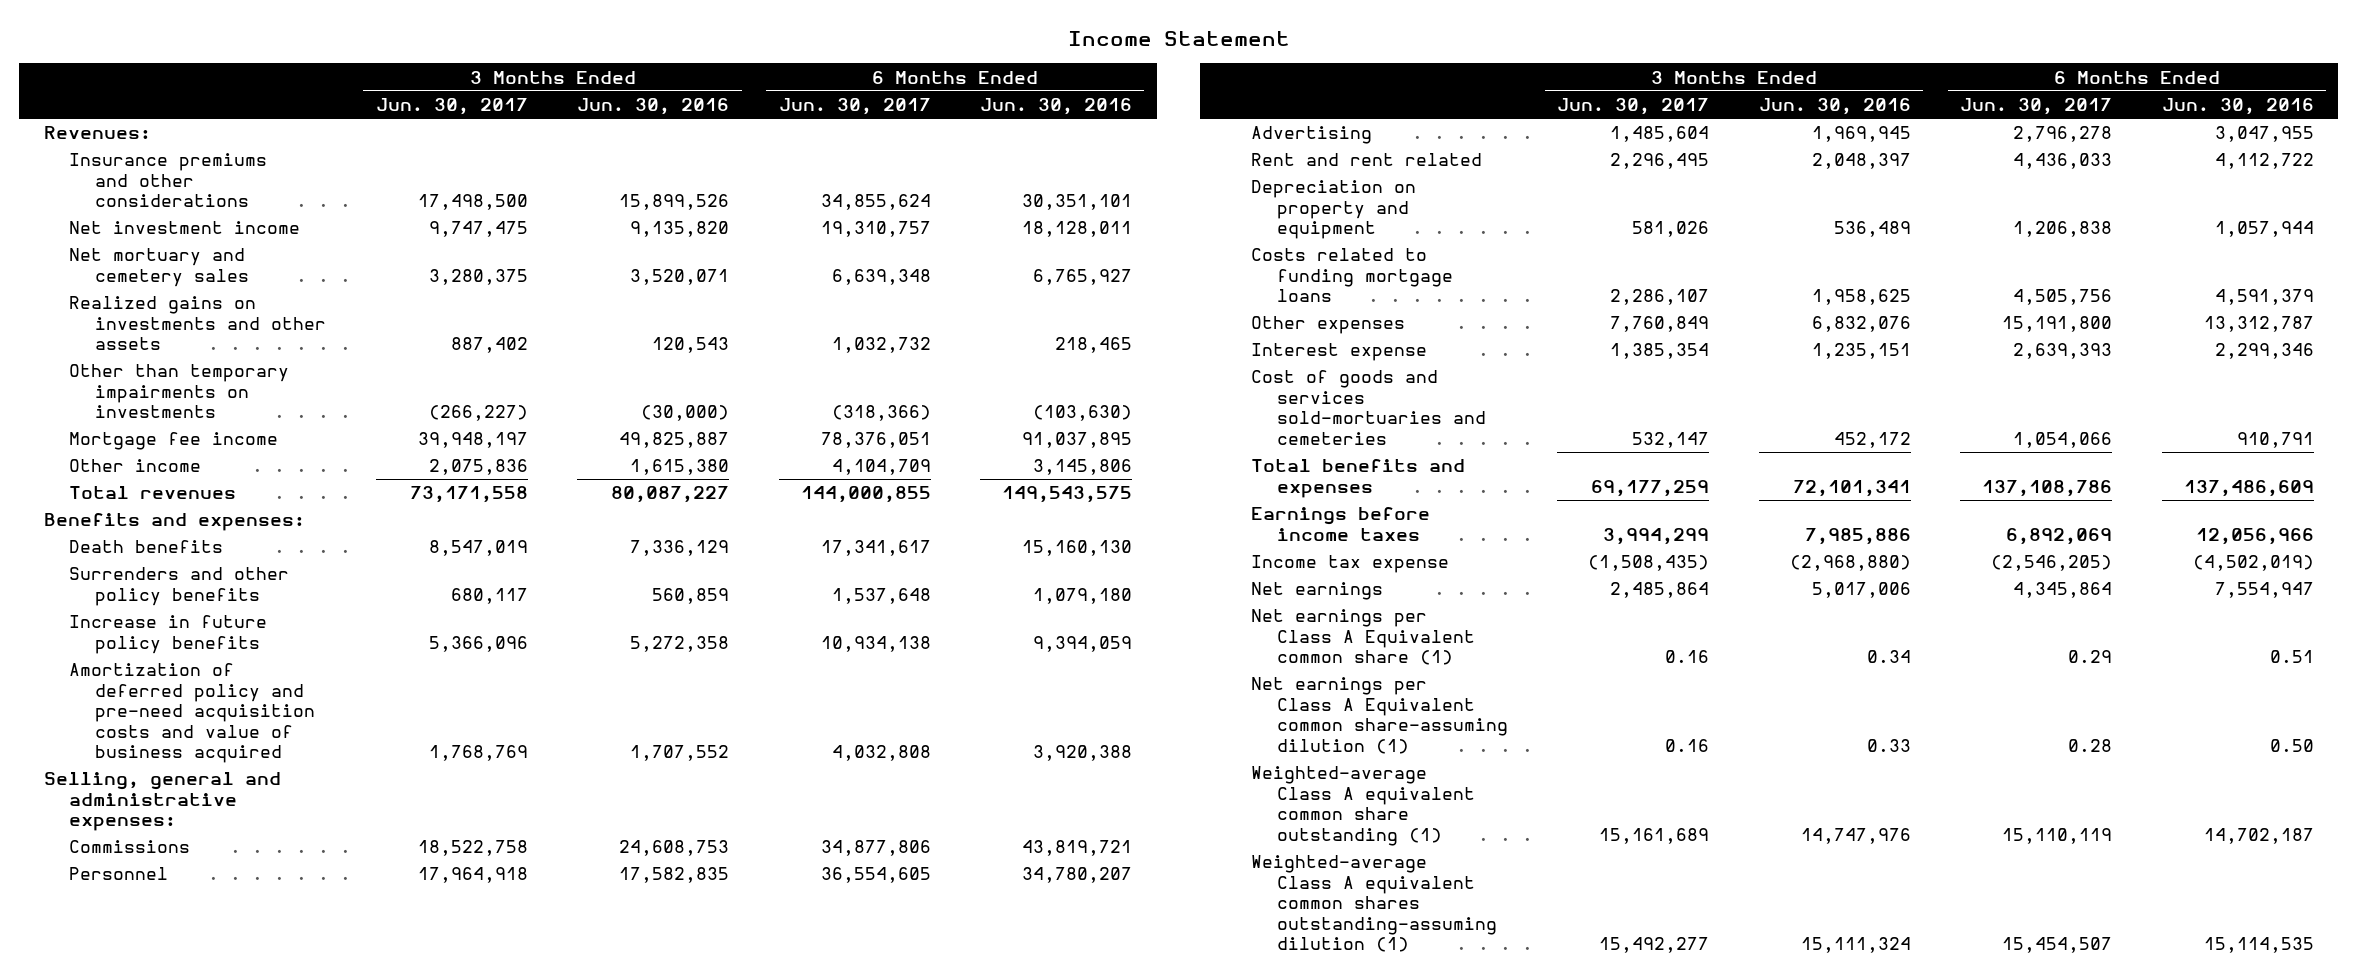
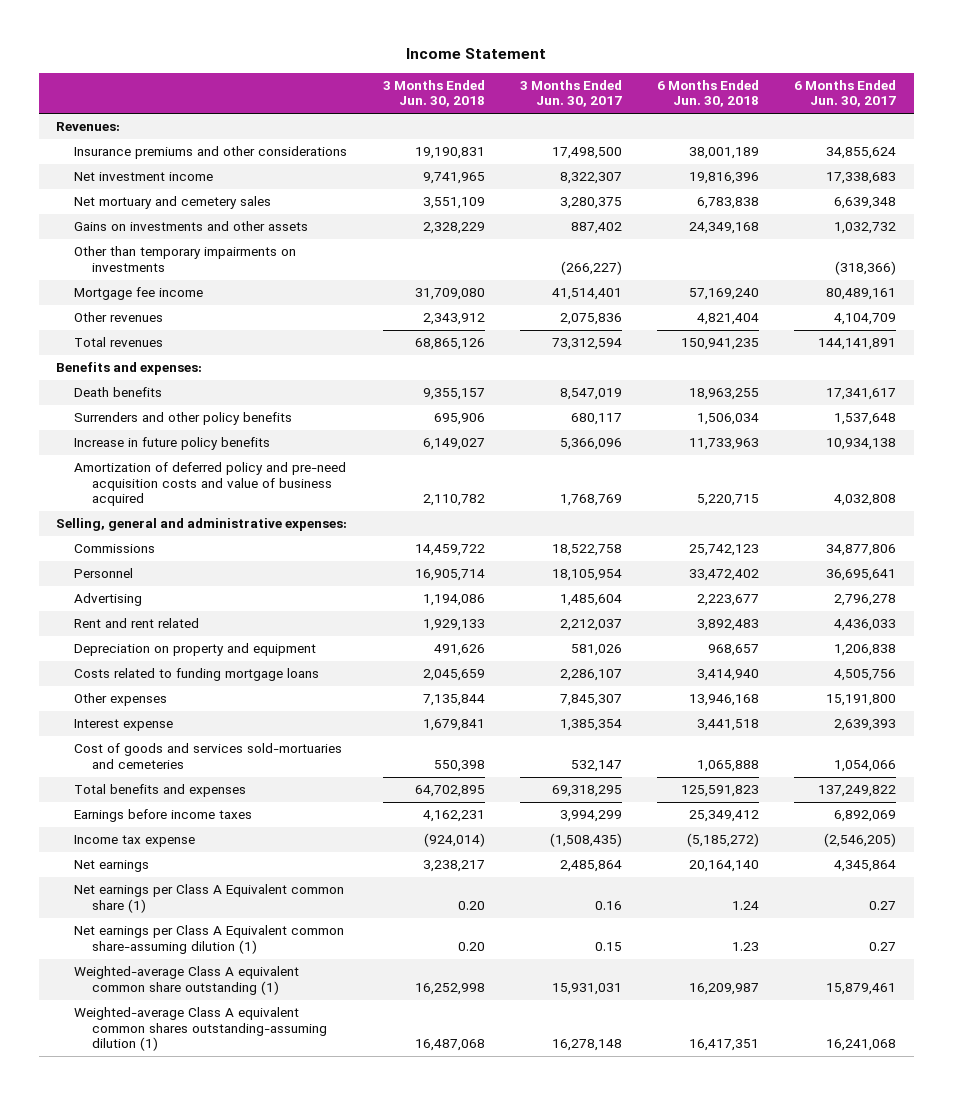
[577,98,730,116] Jun. 30, 2016 -> none
[980,98,1133,116] Jun. 30, 2016 -> none
none -> [382,80,485,108] 3 Months Ended Jun. 30, 2018
none -> [657,80,760,108] 6 Months Ended Jun. 30, 2018
[428,221,528,238] 9,747,475 -> [559,172,622,185] 8,322,307
[820,221,931,238] 19,310,757 -> [826,172,897,185] 17,338,683
[69,296,327,351] Realized gains on investments and other assets -> [74,221,309,232] Gains on investments and other assets
[417,432,528,449] 39,948,197 -> [551,288,622,301] 41,514,401
[820,432,931,449] 78,376,051 -> [826,288,897,301] 80,489,161
[69,459,202,473] Other income -> [74,312,164,323] Other revenues
[409,486,528,504] 73,171,558 -> [551,338,622,351] 73,312,594
[800,486,931,504] 144,000,855 -> [818,338,897,351] 144,141,891
[417,867,528,884] 17,964,918 -> [551,569,622,582] 18,105,954
[820,867,931,884] 36,554,605 -> [826,569,897,582] 36,695,641
[1610,153,1710,170] 2,296,495 -> [559,619,622,632] 2,212,037
[1610,316,1710,333] 7,760,849 -> [559,694,622,707] 7,845,307
[1591,479,1710,497] 69,177,259 -> [551,785,622,798] 69,318,295
[1982,479,2113,497] 137,108,786 -> [818,785,897,798] 137,249,822
[2068,650,2113,664] 0.29 -> [869,900,897,910] 0.27
[1665,738,1710,752] 0.16 -> [594,941,622,951] 0.15
[2068,738,2113,752] 0.28 -> [869,941,897,951] 0.27
[1599,827,1710,844] 15,161,689 -> [551,982,622,995] 15,931,031
[2002,827,2113,844] 15,110,119 -> [826,982,897,995] 15,879,461
[1599,937,1710,954] 15,492,277 -> [551,1039,622,1052] 16,278,148
[2002,937,2113,954] 15,454,507 -> [826,1039,897,1052] 16,241,068

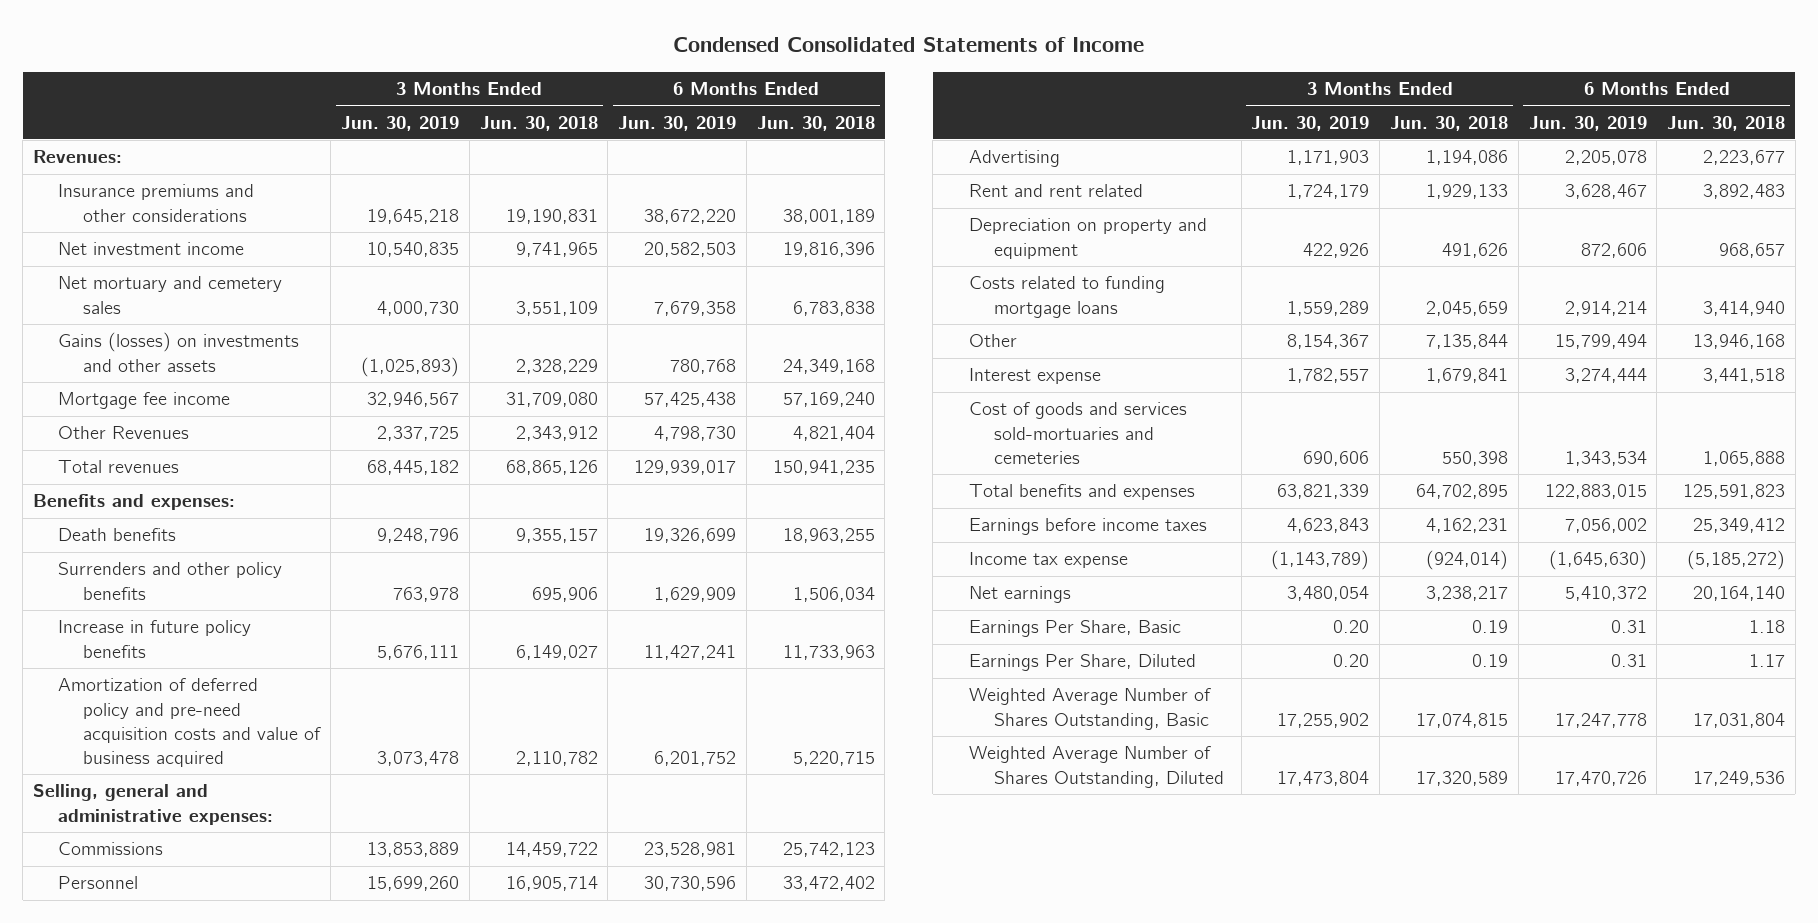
[406,48,547,60] Income Statement -> [672,37,1144,53] Condensed Consolidated Statements of Income
[519,80,622,108] 3 Months Ended Jun. 30, 2017 -> none
[794,80,897,108] 6 Months Ended Jun. 30, 2017 -> none
none -> [341,115,460,131] Jun. 30, 2019
none -> [618,115,737,131] Jun. 30, 2019
[74,246,297,272] Other than temporary impairments on investments -> none
[74,221,309,232] Gains on investments and other assets -> [58,332,300,372] Gains (losses) on investments and other assets
[74,312,164,323] Other revenues -> [58,426,190,440] Other Revenues
[74,693,168,707] Other expenses -> [968,334,1017,348] Other
[74,884,345,913] Net earnings per Class A Equivalent common share (1) -> [968,620,1181,638] Earnings Per Share, Basic
[457,900,485,910] 0.20 -> [1472,620,1509,634] 0.19
[732,900,760,910] 1.24 -> [1749,620,1786,634] 1.18
[74,925,345,954] Net earnings per Class A Equivalent common share-assuming dilution (1) -> [968,654,1196,672] Earnings Per Share, Diluted
[457,941,485,951] 0.20 -> [1472,654,1509,668] 0.19
[732,941,760,951] 1.23 -> [1749,654,1786,668] 1.17
[74,966,300,995] Weighted-average Class A equivalent common share outstanding (1) -> [968,688,1211,730] Weighted Average Number of Shares Outstanding, Basic
[414,982,485,995] 16,252,998 -> [1416,712,1509,728] 17,074,815
[689,982,760,995] 16,209,987 -> [1693,712,1786,728] 17,031,804
[74,1007,328,1052] Weighted-average Class A equivalent common shares outstanding-assuming dilution (1) -> [968,746,1224,788] Weighted Average Number of Shares Outstanding, Diluted
[414,1039,485,1052] 16,487,068 -> [1416,770,1509,786] 17,320,589
[689,1039,760,1052] 16,417,351 -> [1693,770,1786,786] 17,249,536

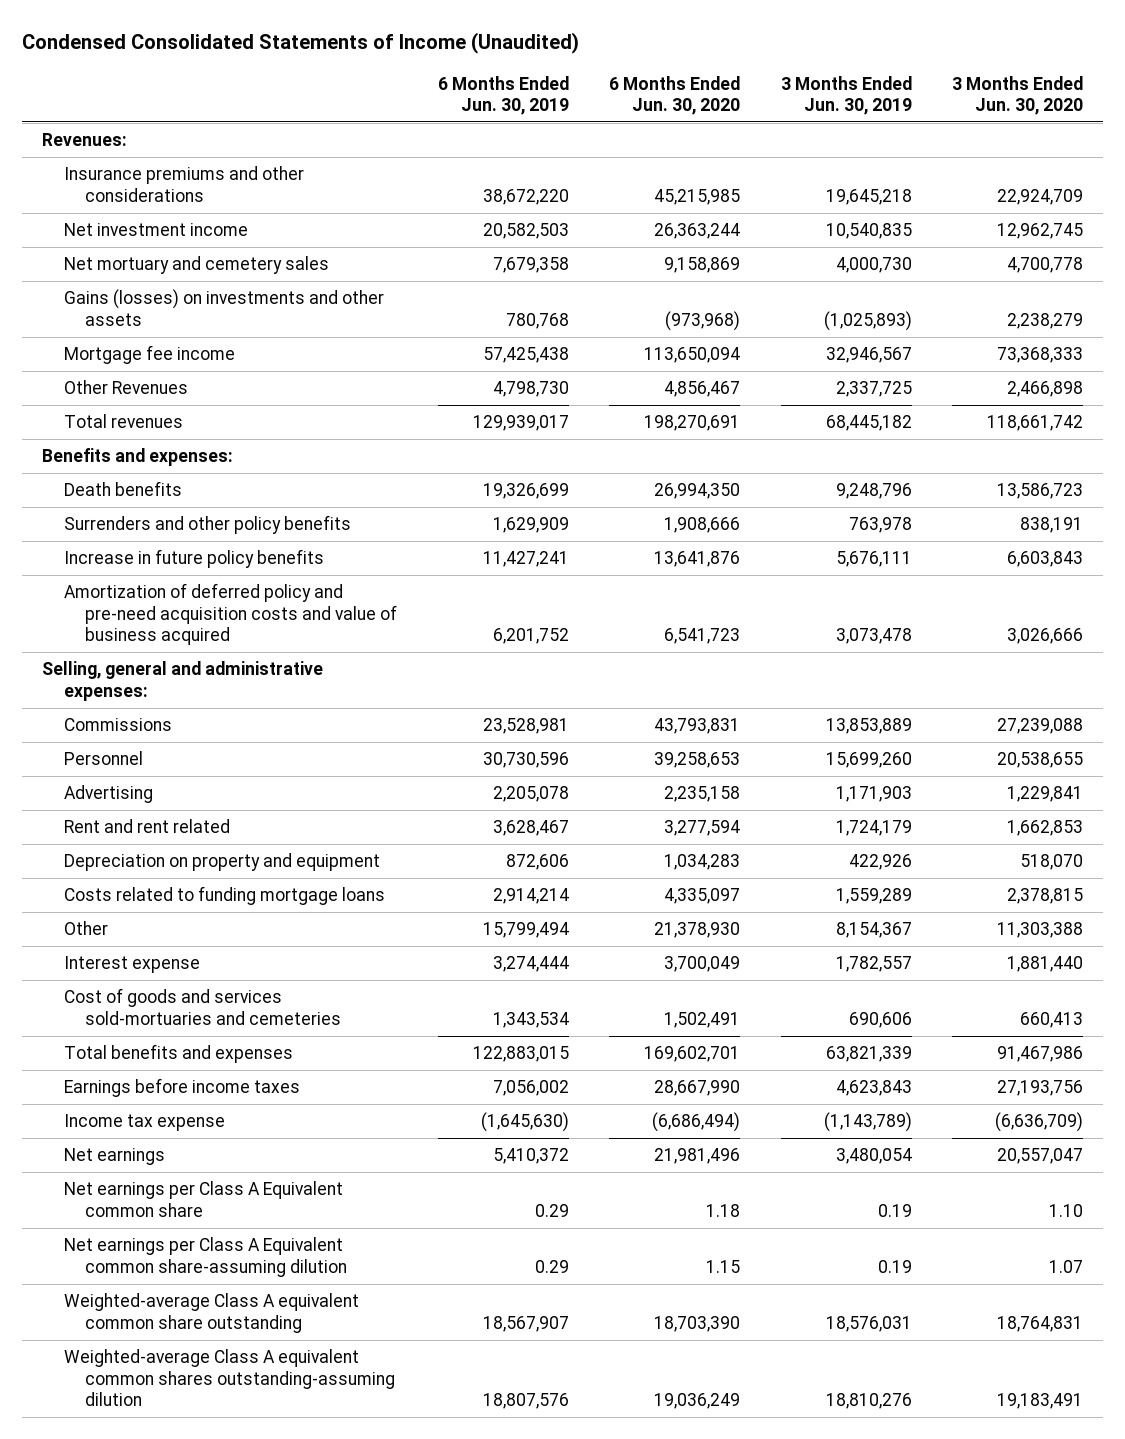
[672,37,1144,53] Condensed Consolidated Statements of Income -> [21,31,579,54] Condensed Consolidated Statements of Income (Unaudited)
[479,115,598,131] Jun. 30, 2018 -> none
[756,115,875,131] Jun. 30, 2018 -> none
none -> [609,75,741,115] 6 Months Ended Jun. 30, 2020
none -> [952,75,1084,115] 3 Months Ended Jun. 30, 2020
[968,620,1181,638] Earnings Per Share, Basic -> [63,1181,343,1217] Net earnings per Class A Equivalent common share
[1333,620,1370,634] 0.20 -> [877,1203,912,1217] 0.19
[1610,620,1647,634] 0.31 -> [534,1203,569,1217] 0.29
[968,654,1196,672] Earnings Per Share, Diluted -> [63,1237,348,1277] Net earnings per Class A Equivalent common share-assuming dilution
[1333,654,1370,668] 0.20 -> [877,1259,912,1273] 0.19
[1610,654,1647,668] 0.31 -> [534,1259,569,1273] 0.29
[968,688,1211,730] Weighted Average Number of Shares Outstanding, Basic -> [63,1293,359,1333] Weighted-average Class A equivalent common share outstanding
[1277,712,1370,728] 17,255,902 -> [825,1315,912,1332] 18,576,031
[1554,712,1647,728] 17,247,778 -> [482,1315,569,1332] 18,567,907
[968,746,1224,788] Weighted Average Number of Shares Outstanding, Diluted -> [63,1349,396,1406] Weighted-average Class A equivalent common shares outstanding-assuming dilution
[1277,770,1370,786] 17,473,804 -> [825,1392,912,1409] 18,810,276
[1554,770,1647,786] 17,470,726 -> [482,1392,569,1409] 18,807,576

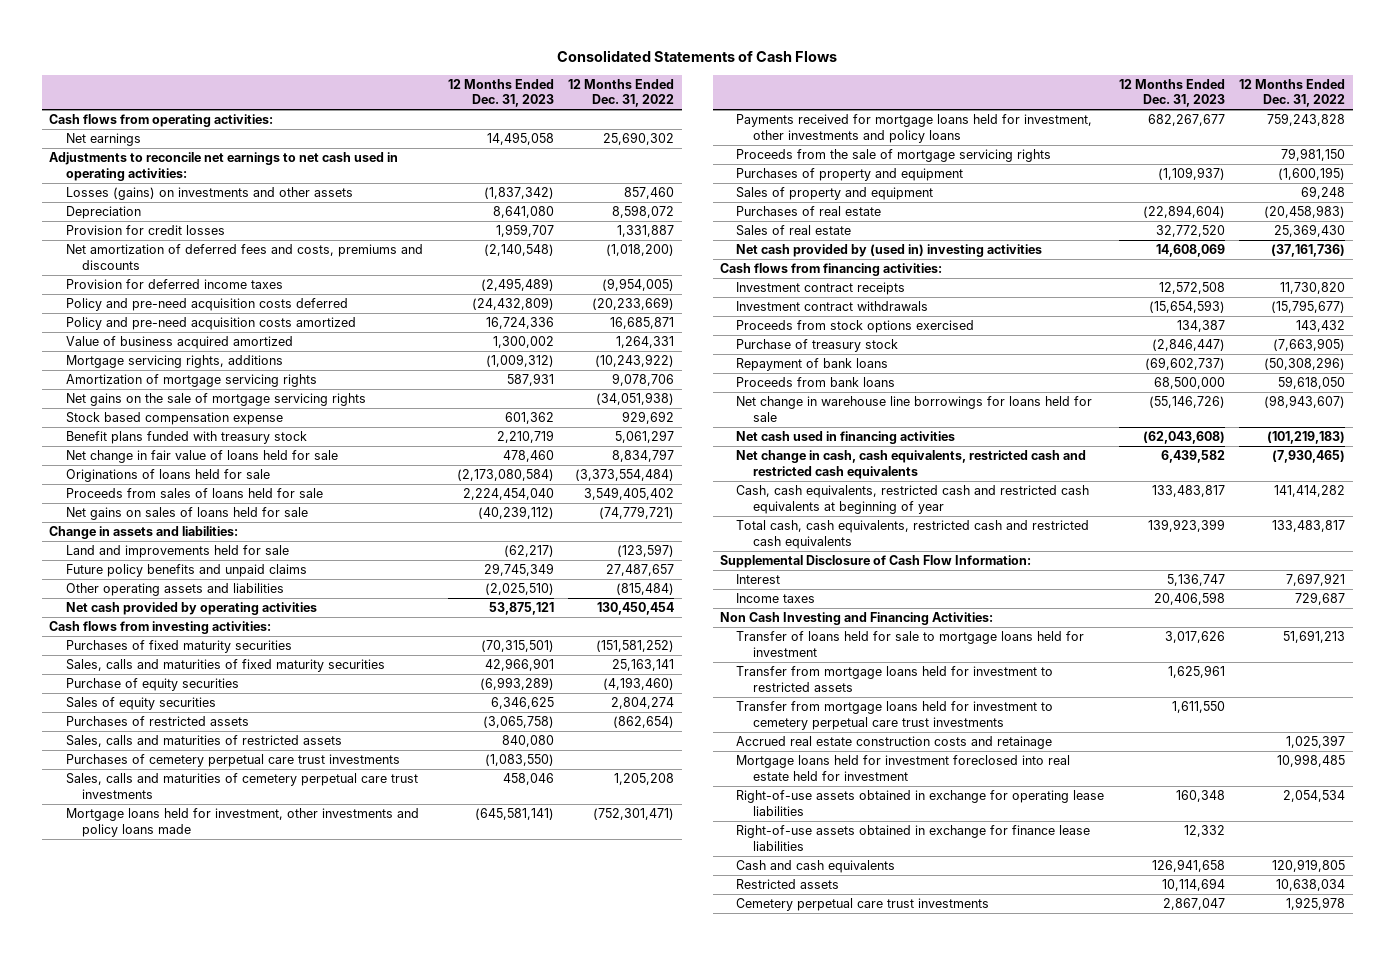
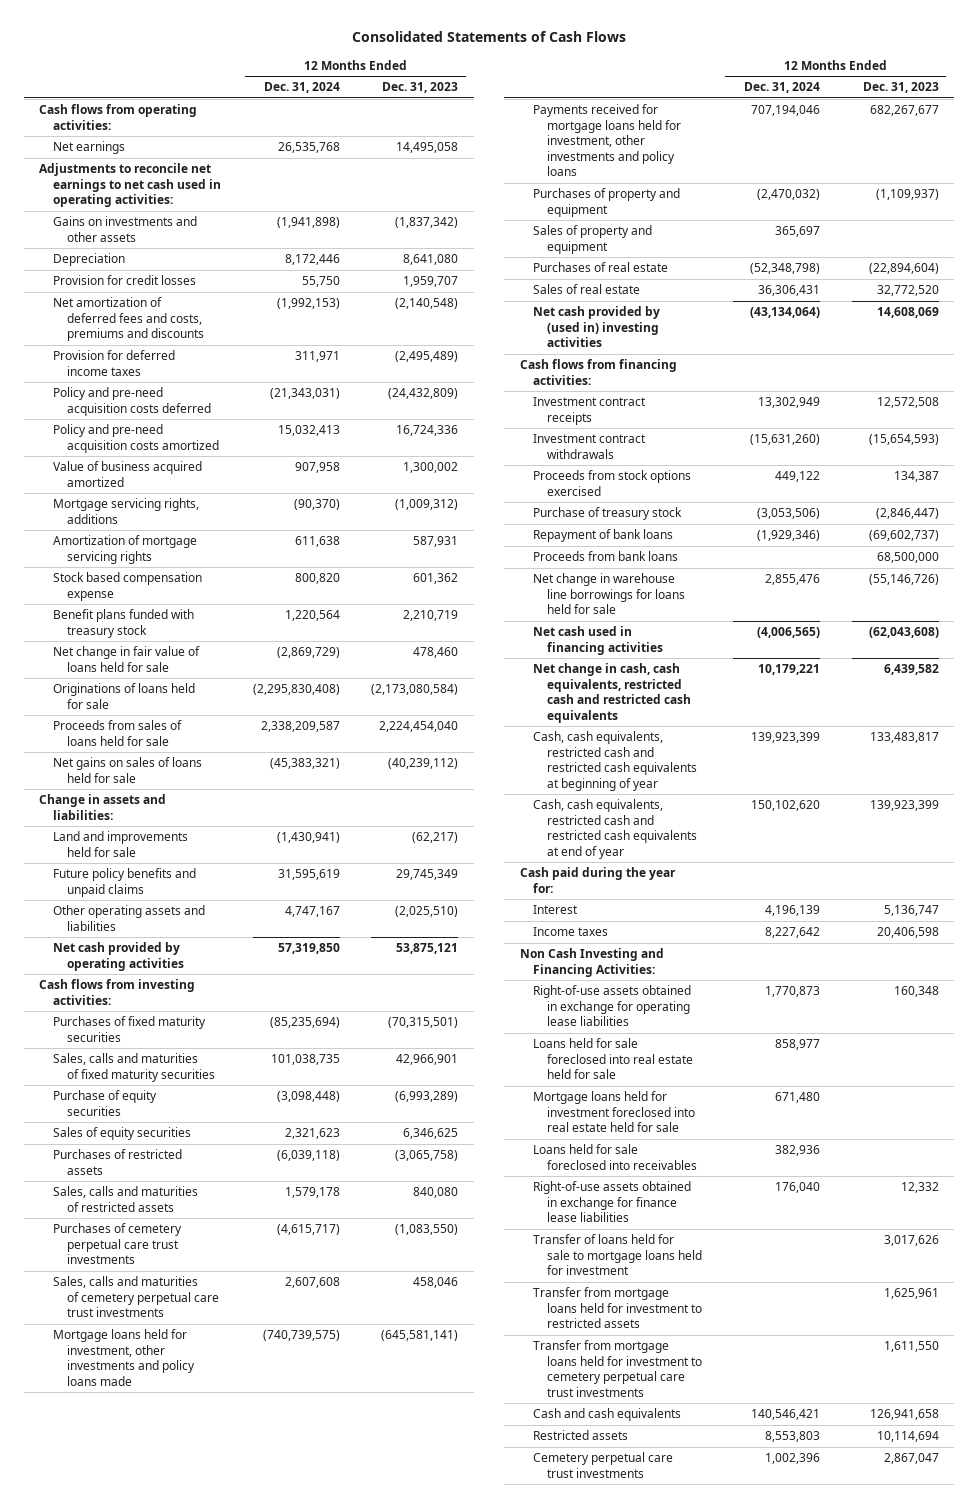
[568,78,675,108] 12 Months Ended Dec. 31, 2022 -> none
none -> [263,82,340,94] Dec. 31, 2024
[65,187,353,201] Losses (gains) on investments and other assets -> [52,216,197,242] Gains on investments and other assets
[65,393,366,407] Net gains on the sale of mortgage servicing rights -> none
[736,149,1052,163] Proceeds from the sale of mortgage servicing rights -> none
[720,555,1032,569] Supplemental Disclosure of Cash Flow Information: -> none
[736,520,1090,549] Total cash, cash equivalents, restricted cash and restricted cash equivalents -> [533,799,697,859] Cash, cash equivalents, restricted cash and restricted cash equivalents at end of year
none -> [519,867,676,893] Cash paid during the year for:
[736,790,1105,816] Right-of-use assets obtained in exchange for operating lease liabilities -> [533,985,692,1027] Right-of-use assets obtained in exchange for operating lease liabilities
none -> [533,1038,693,1080] Loans held for sale foreclosed into real estate held for sale
none -> [533,1091,695,1133] Mortgage loans held for investment foreclosed into real estate held for sale
none -> [533,1144,697,1170] Loans held for sale foreclosed into receivables
[736,825,1091,851] Right-of-use assets obtained in exchange for finance lease liabilities -> [533,1181,692,1223] Right-of-use assets obtained in exchange for finance lease liabilities
[736,736,1053,750] Accrued real estate construction costs and retainage -> none
[736,755,1071,781] Mortgage loans held for investment foreclosed into real estate held for investment -> none

